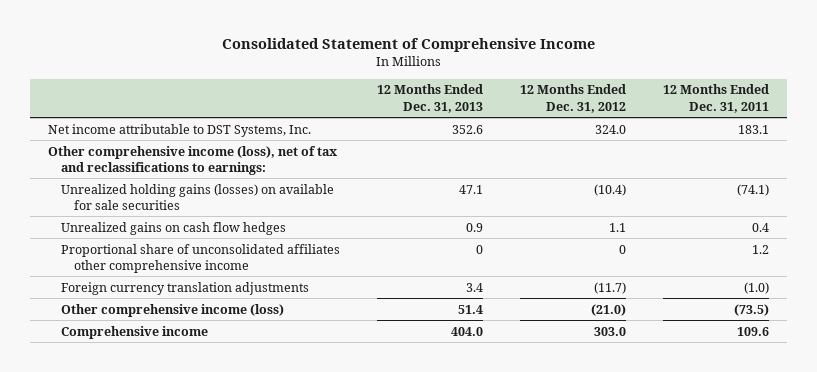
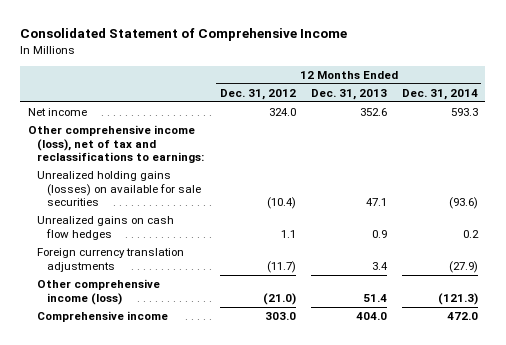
[663,84,770,113] 12 Months Ended Dec. 31, 2011 -> none
none -> [401,88,478,100] Dec. 31, 2014
[48,123,312,137] Net income attributable to DST Systems, Inc. -> [27,108,87,117] Net income
[61,243,341,273] Proportional share of unconsolidated affiliates other comprehensive income -> none

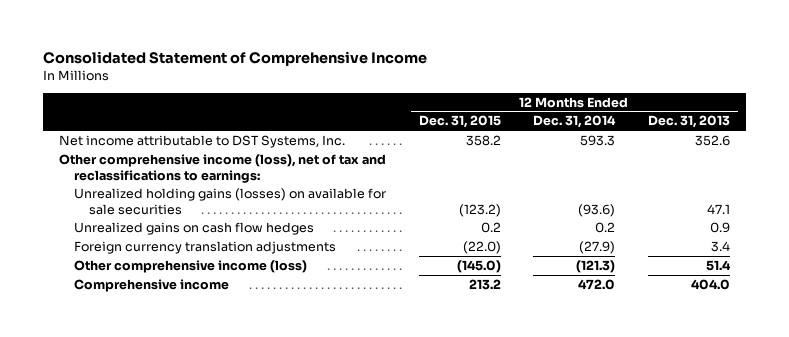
[219,88,296,100] Dec. 31, 2012 -> none
none -> [418,115,501,129] Dec. 31, 2015
[27,108,87,117] Net income -> [59,134,346,148] Net income attributable to DST Systems, Inc.

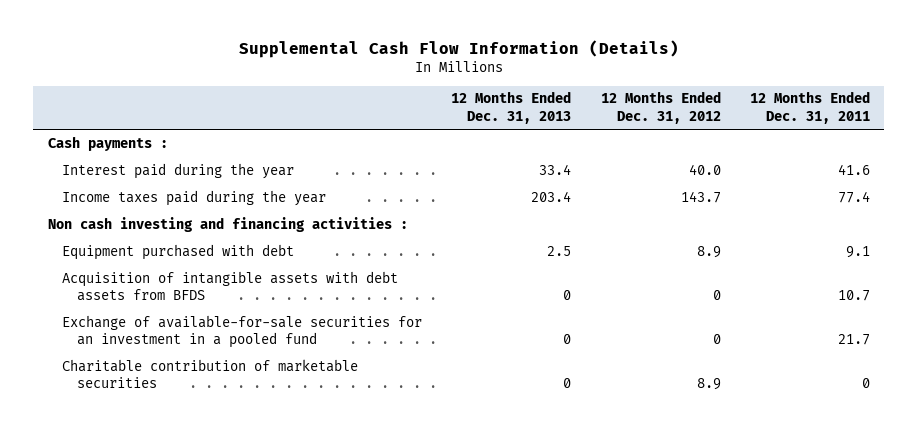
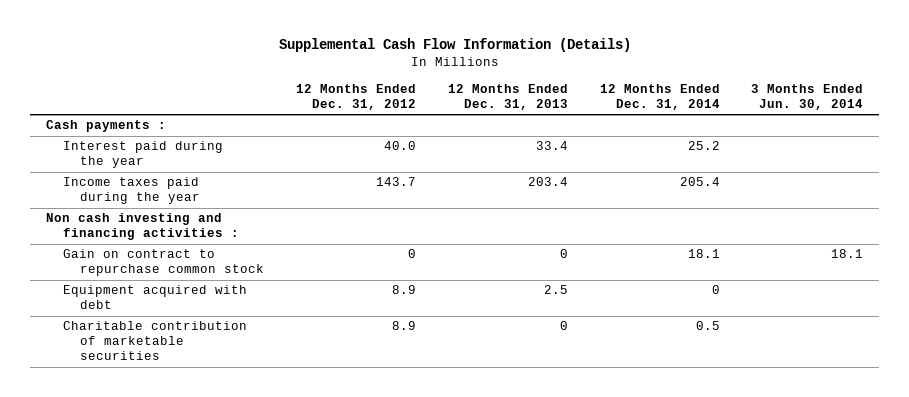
[749,91,870,124] 12 Months Ended Dec. 31, 2011 -> none
none -> [599,83,720,110] 12 Months Ended Dec. 31, 2014
none -> [751,83,864,110] 3 Months Ended Jun. 30, 2014
[62,270,399,302] Acquisition of intangible assets with debt assets from BFDS -> none
[62,314,423,349] Exchange of available-for-sale securities for an investment in a pooled fund -> none
none -> [63,249,265,277] Gain on contract to repurchase common stock
[62,243,295,260] Equipment purchased with debt -> [63,285,248,310] Equipment acquired with debt

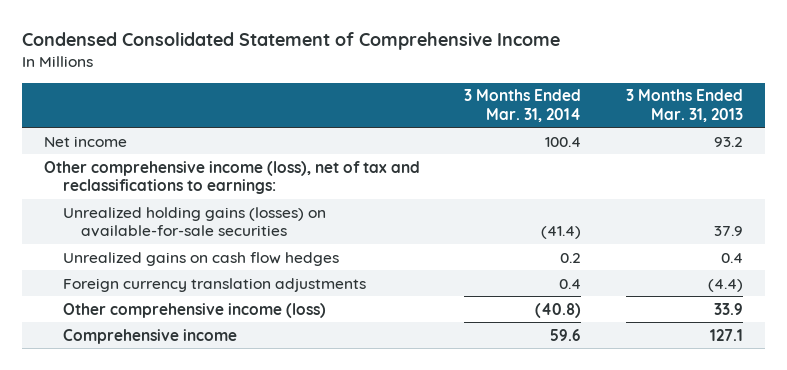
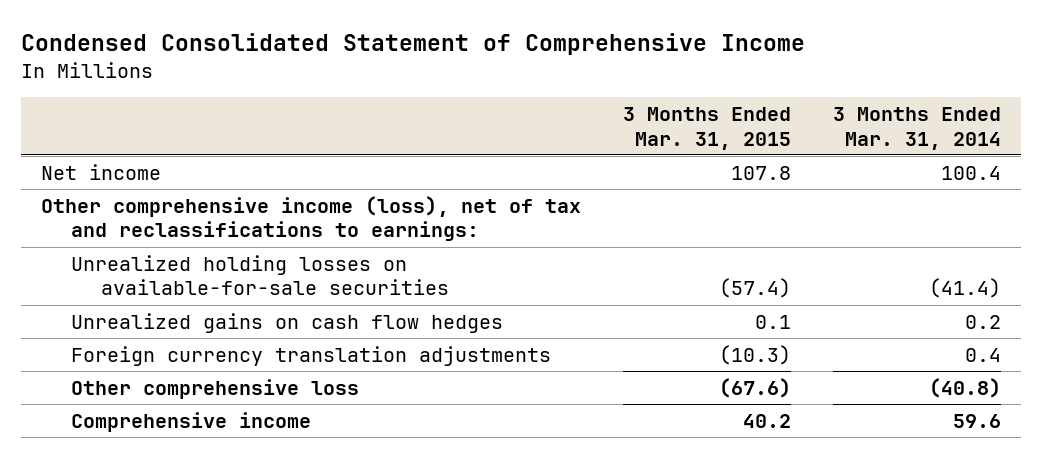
[625,89,743,122] 3 Months Ended Mar. 31, 2013 -> none
none -> [622,106,791,150] 3 Months Ended Mar. 31, 2015
[62,206,326,238] Unrealized holding gains (losses) on available-for-sale securities -> [71,254,450,296] Unrealized holding losses on available-for-sale securities
[62,302,326,318] Other comprehensive income (loss) -> [71,378,360,399] Other comprehensive loss

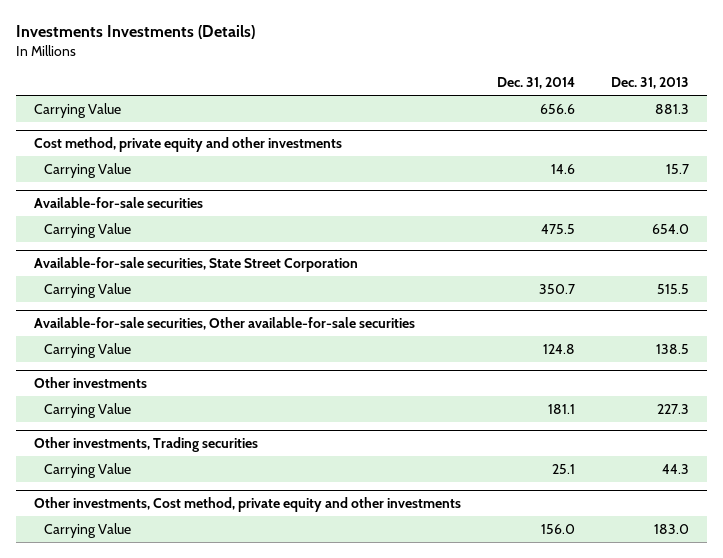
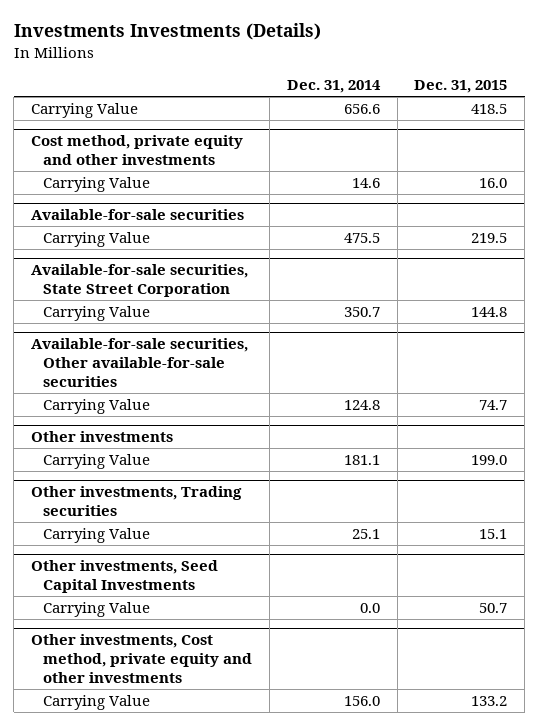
[611,77,690,90] Dec. 31, 2013 -> none
none -> [414,79,508,93] Dec. 31, 2015
none -> [30,560,218,593] Other investments, Seed Capital Investments
none -> [42,602,150,618] Carrying Value

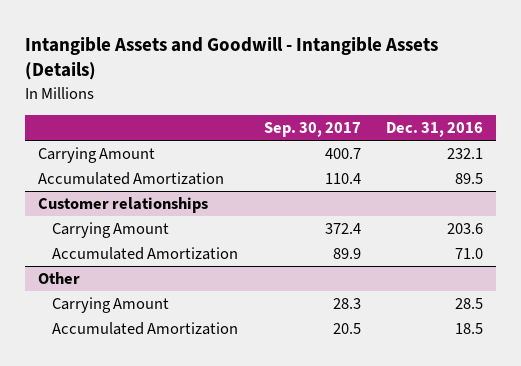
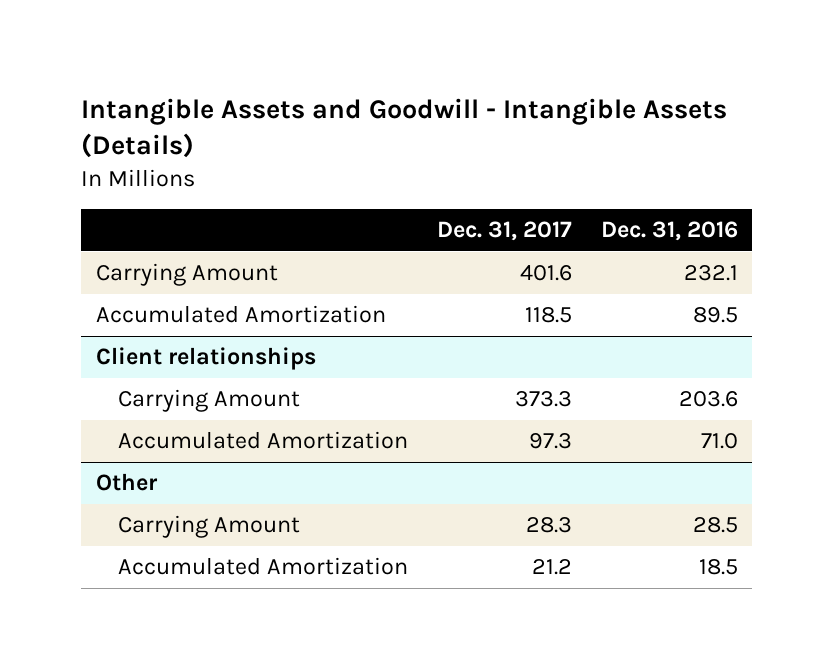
[263,122,361,138] Sep. 30, 2017 -> none
none -> [436,221,572,242] Dec. 31, 2017
[37,197,208,214] Customer relationships -> [95,347,316,371] Client relationships

